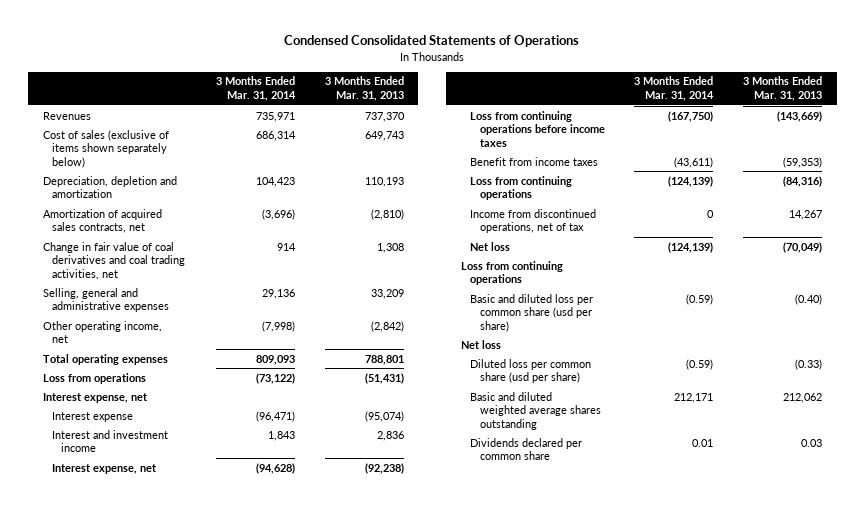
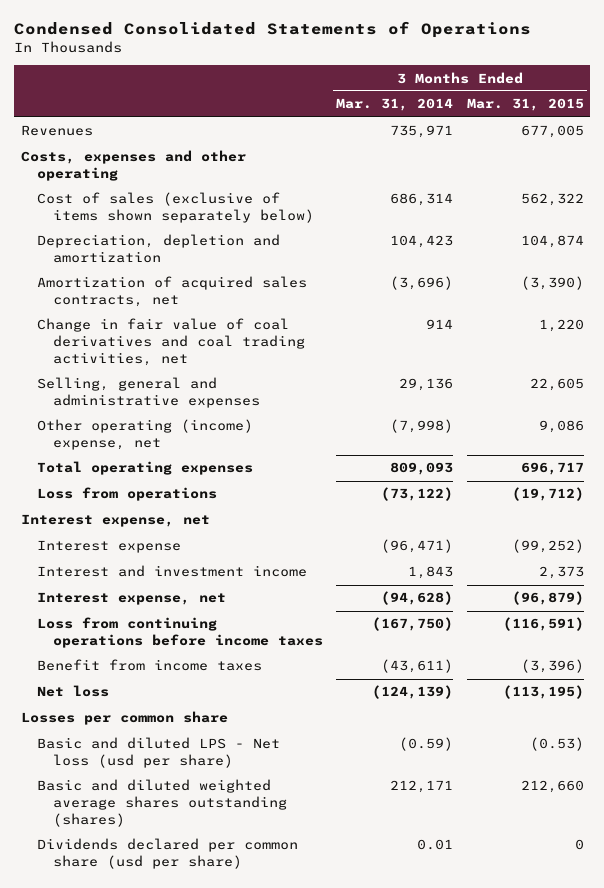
[324,76,404,101] 3 Months Ended Mar. 31, 2013 -> none
none -> [466,98,584,112] Mar. 31, 2015
none -> [20,150,246,182] Costs, expenses and other operating
[42,320,162,344] Other operating income, net -> [36,419,253,451] Other operating (income) expense, net
[470,175,573,201] Loss from continuing operations -> none
[470,208,597,234] Income from discontinued operations, net of tax -> none
[470,293,594,332] Basic and diluted loss per common share (usd per share) -> none
[461,339,502,349] Net loss -> none
[461,260,564,286] Loss from continuing operations -> [20,711,228,726] Losses per common share
[470,358,592,384] Diluted loss per common share (usd per share) -> [36,737,280,769] Basic and diluted LPS - Net loss (usd per share)
[470,391,601,430] Basic and diluted weighted average shares outstanding -> [36,779,287,827] Basic and diluted weighted average shares outstanding (shares)
[470,437,583,461] Dividends declared per common share -> [36,838,298,870] Dividends declared per common share (usd per share)

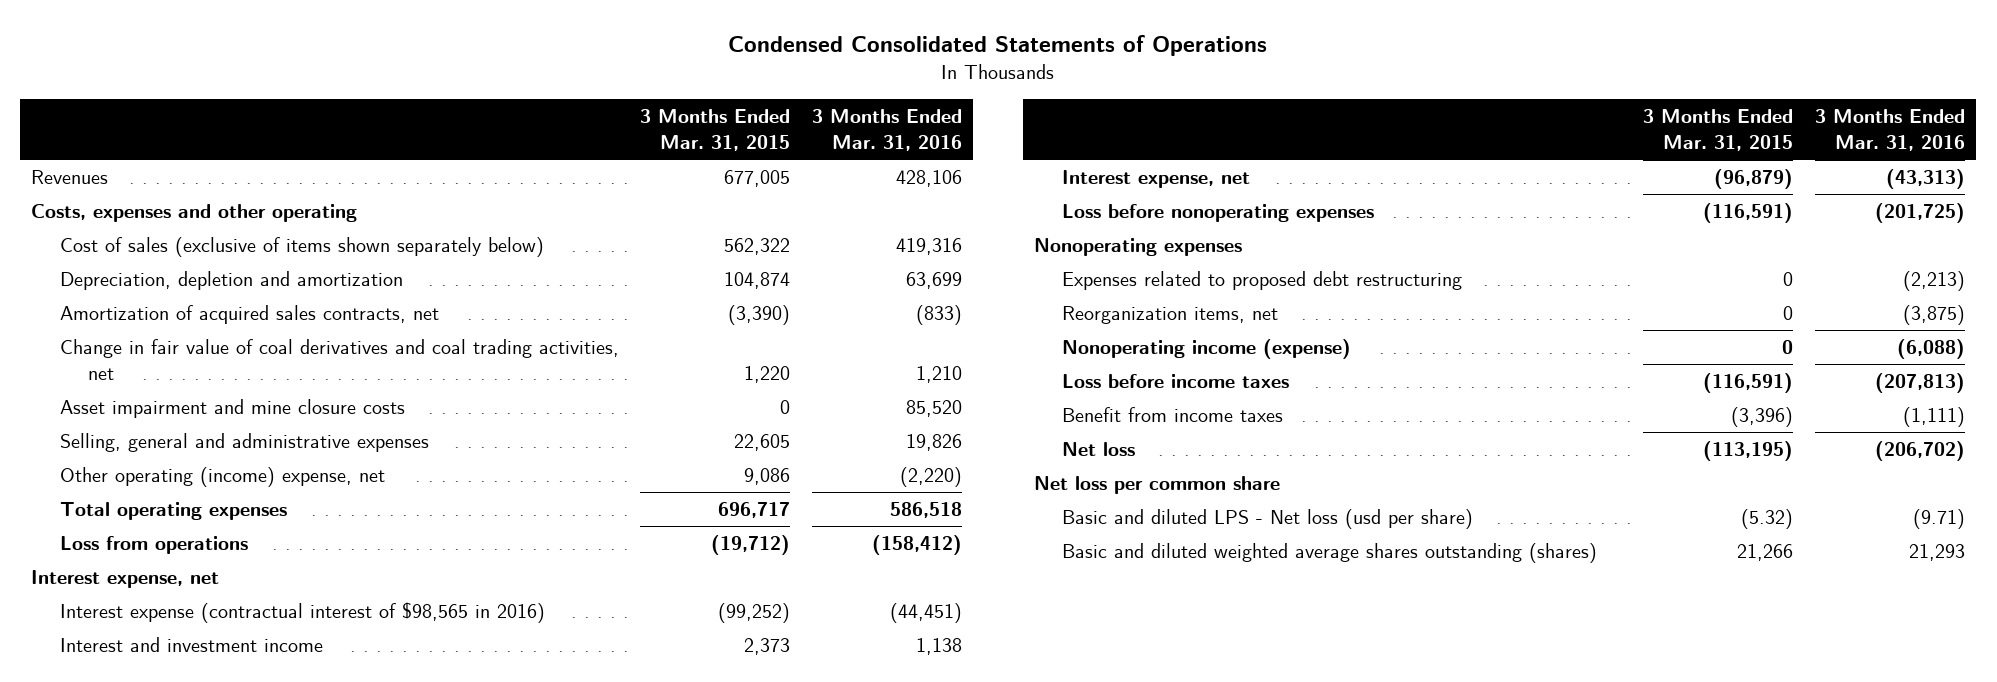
[336,98,454,112] Mar. 31, 2014 -> none
none -> [812,108,963,151] 3 Months Ended Mar. 31, 2016
none -> [59,399,405,419] Asset impairment and mine closure costs
[36,540,181,554] Interest expense -> [59,602,545,624] Interest expense (contractual interest of $98,565 in 2016)
none -> [1062,204,1375,223] Loss before nonoperating expenses
none -> [1034,238,1243,257] Nonoperating expenses
none -> [1062,271,1463,291] Expenses related to proposed debt restructuring
none -> [1062,306,1279,325] Reorganization items, net
none -> [1062,339,1352,360] Nonoperating income (expense)
[36,617,323,649] Loss from continuing operations before income taxes -> [1062,374,1290,389] Loss before income taxes
[36,838,298,870] Dividends declared per common share (usd per share) -> none
[20,711,228,726] Losses per common share -> [1034,476,1281,495] Net loss per common share
[529,737,584,752] (0.53) -> [1741,509,1794,530] (5.32)
[520,780,584,794] 212,660 -> [1737,544,1794,562] 21,266

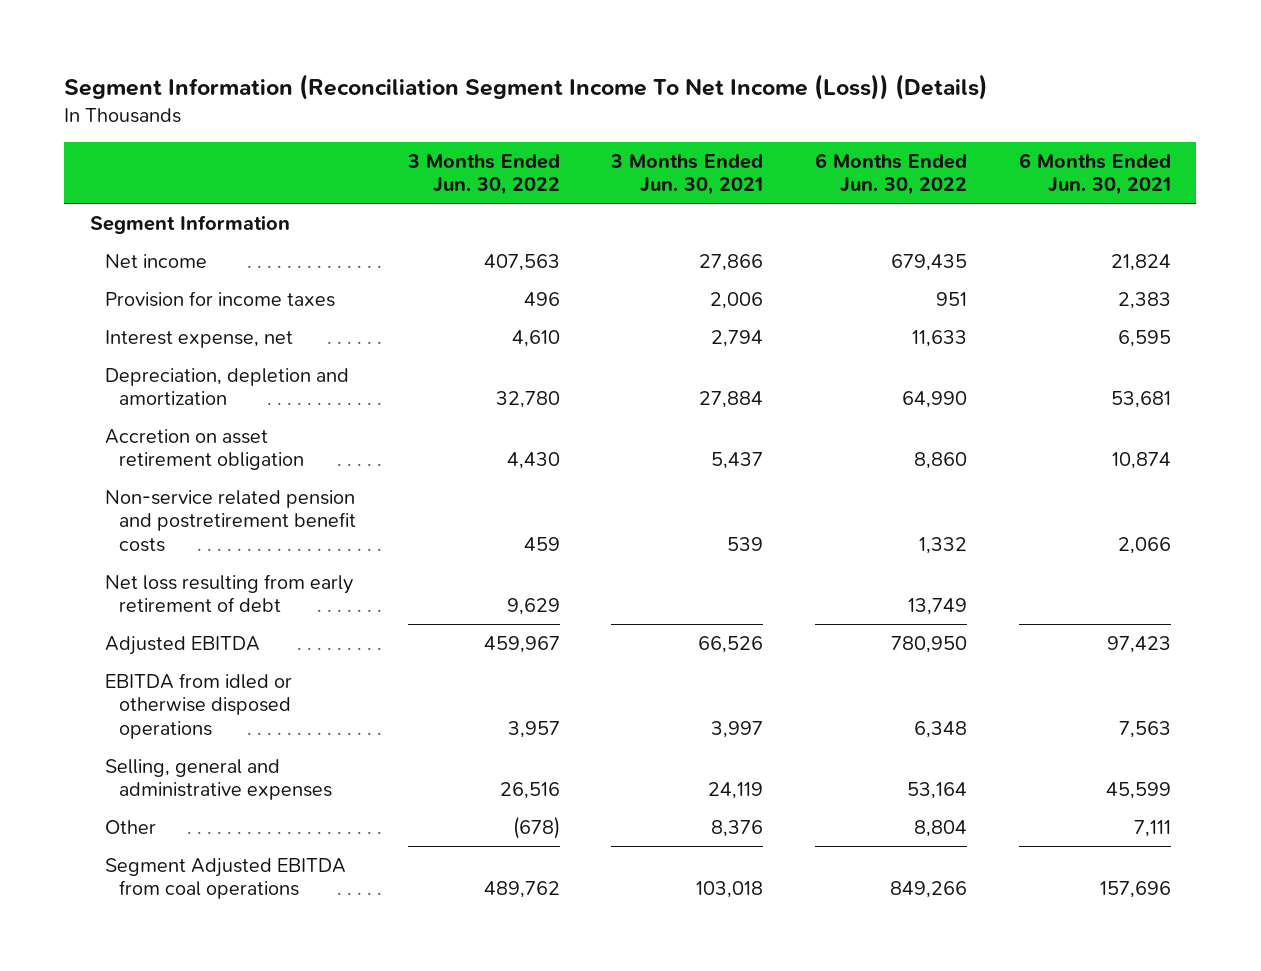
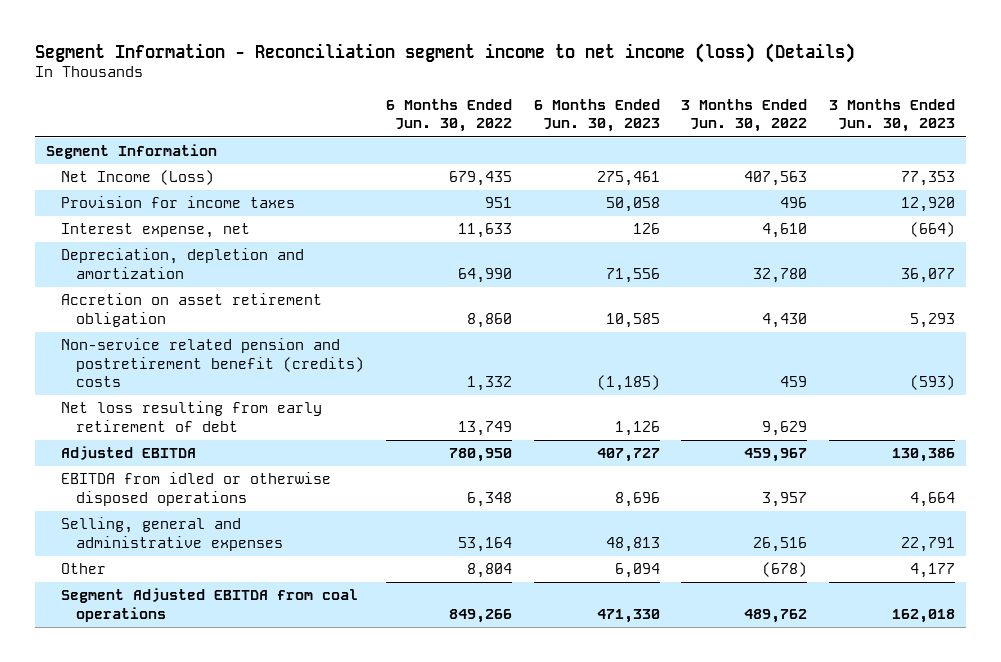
[64,74,989,101] Segment Information (Reconciliation Segment Income To Net Income (Loss)) (Details) -> [35,42,856,63] Segment Information - Reconciliation segment income to net income (loss) (Details)
[610,153,764,196] 3 Months Ended Jun. 30, 2021 -> none
[1018,152,1171,196] 6 Months Ended Jun. 30, 2021 -> none
none -> [533,99,660,133] 6 Months Ended Jun. 30, 2023
none -> [828,99,955,133] 3 Months Ended Jun. 30, 2023
[104,253,207,268] Net income -> [61,170,215,186] Net Income (Loss)
[104,489,357,552] Non-service related pension and postretirement benefit costs -> [61,338,365,387] Non-service related pension and postretirement benefit (credits) costs

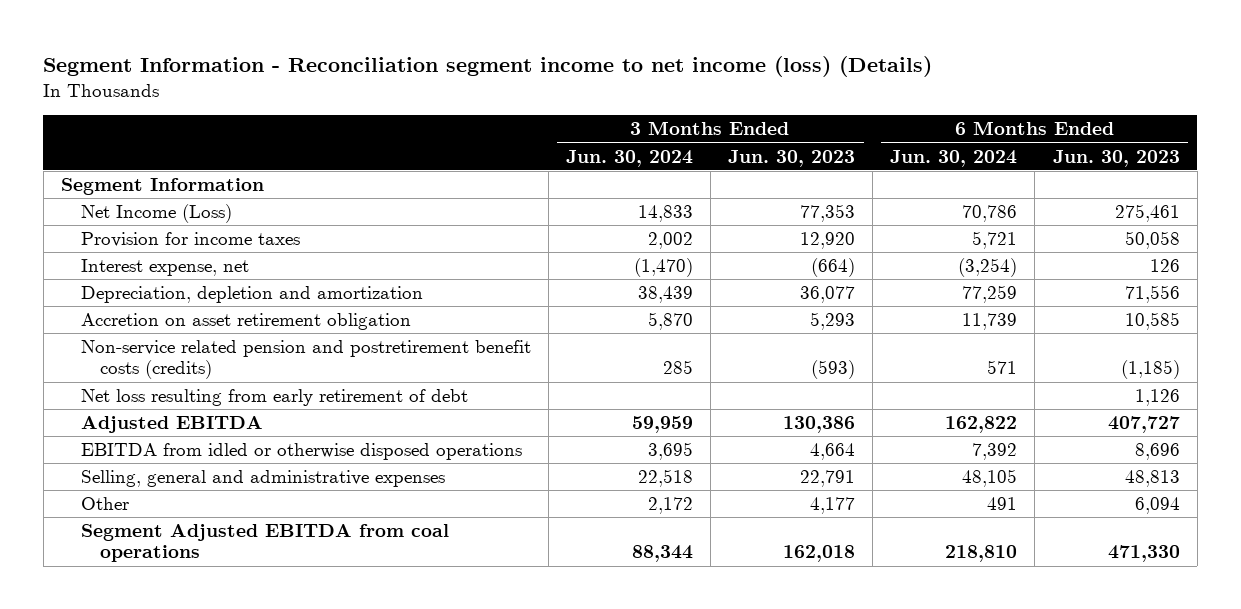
[385,99,512,133] 6 Months Ended Jun. 30, 2022 -> none
[681,99,808,133] 3 Months Ended Jun. 30, 2022 -> none
none -> [565,149,693,167] Jun. 30, 2024
none -> [890,149,1018,167] Jun. 30, 2024
[61,338,365,387] Non-service related pension and postretirement benefit (credits) costs -> [80,340,531,380] Non-service related pension and postretirement benefit costs (credits)

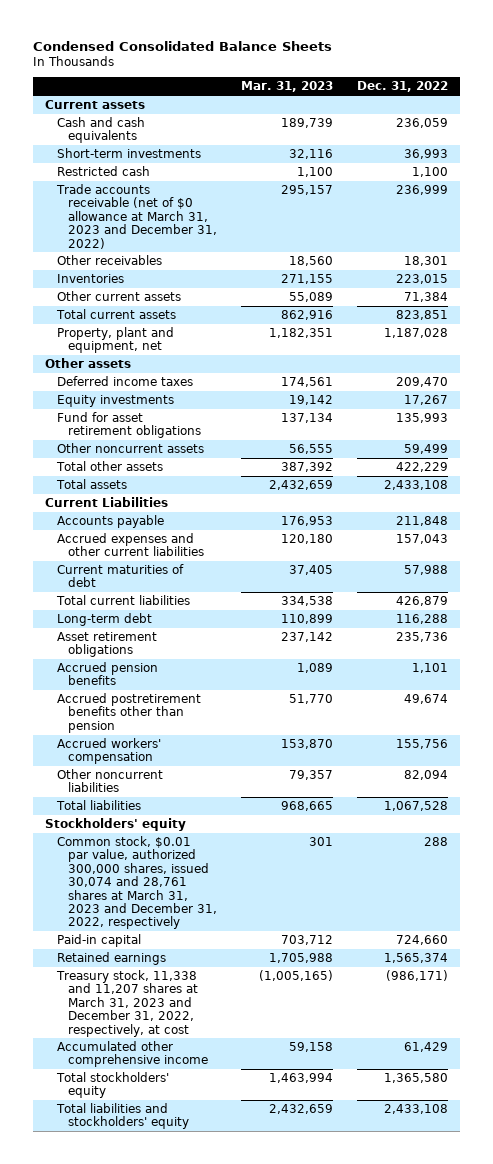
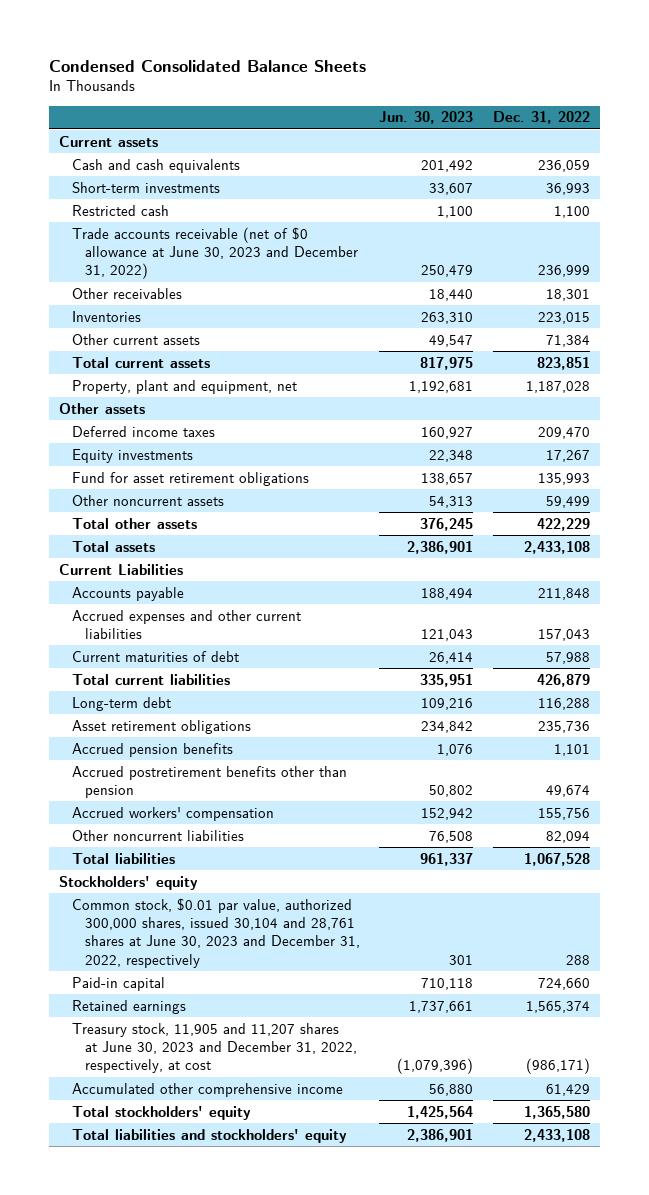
[240,81,333,93] Mar. 31, 2023 -> none
none -> [379,111,474,125] Jun. 30, 2023
[55,184,217,249] Trade accounts receivable (net of $0 allowance at March 31, 2023 and December 31, 2022) -> [71,226,358,280] Trade accounts receivable (net of $0 allowance at June 30, 2023 and December 31, 2022)
[56,836,217,930] Common stock, $0.01 par value, authorized 300,000 shares, issued 30,074 and 28,761 shares at March 31, 2023 and December 31, 2022, respectively -> [71,897,360,968] Common stock, $0.01 par value, authorized 300,000 shares, issued 30,104 and 28,761 shares at June 30, 2023 and December 31, 2022, respectively
[55,970,198,1037] Treasury stock, 11,338 and 11,207 shares at March 31, 2023 and December 31, 2022, respectively, at cost -> [71,1022,357,1074] Treasury stock, 11,905 and 11,207 shares at June 30, 2023 and December 31, 2022, respectively, at cost

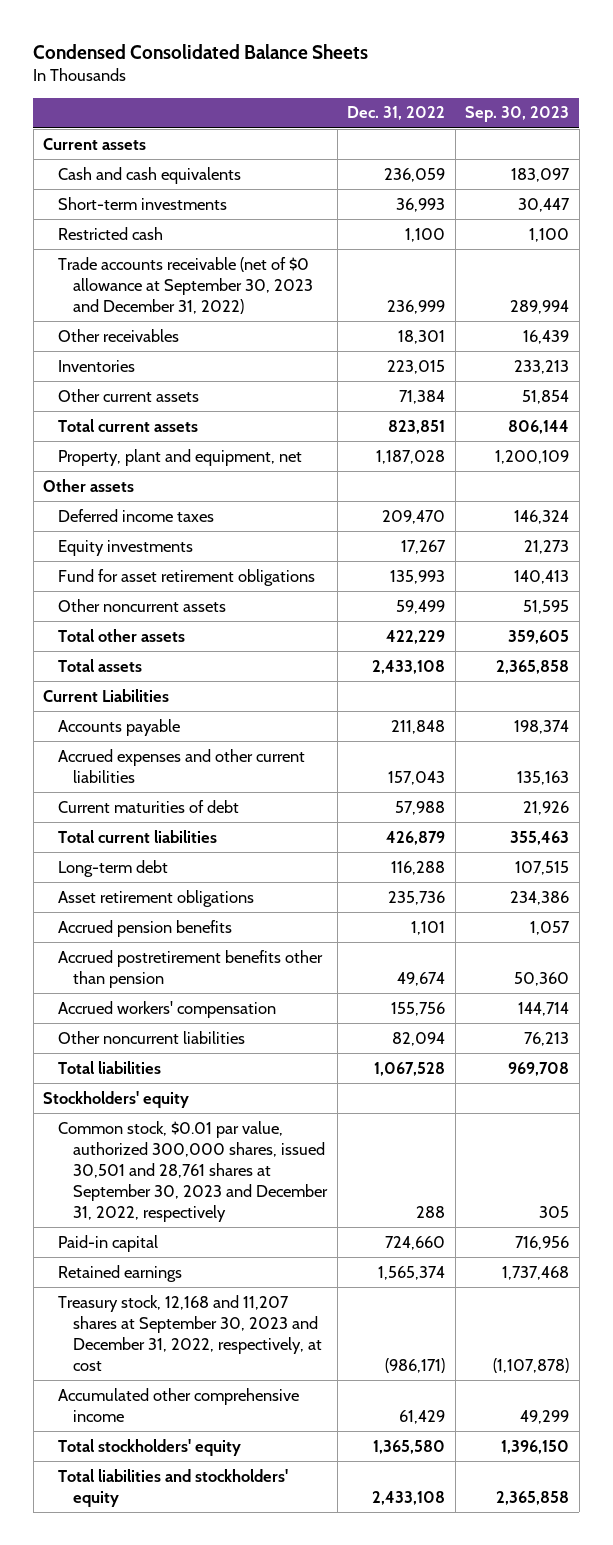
[379,111,474,125] Jun. 30, 2023 -> none
none -> [465,106,570,123] Sep. 30, 2023
[71,226,358,280] Trade accounts receivable (net of $0 allowance at June 30, 2023 and December 31, 2022) -> [58,256,314,314] Trade accounts receivable (net of $0 allowance at September 30, 2023 and December 31, 2022)
[71,897,360,968] Common stock, $0.01 par value, authorized 300,000 shares, issued 30,104 and 28,761 shares at June 30, 2023 and December 31, 2022, respectively -> [58,1120,329,1222] Common stock, $0.01 par value, authorized 300,000 shares, issued 30,501 and 28,761 shares at September 30, 2023 and December 31, 2022, respectively
[71,1022,357,1074] Treasury stock, 11,905 and 11,207 shares at June 30, 2023 and December 31, 2022, respectively, at cost -> [58,1294,323,1371] Treasury stock, 12,168 and 11,207 shares at September 30, 2023 and December 31, 2022, respectively, at cost

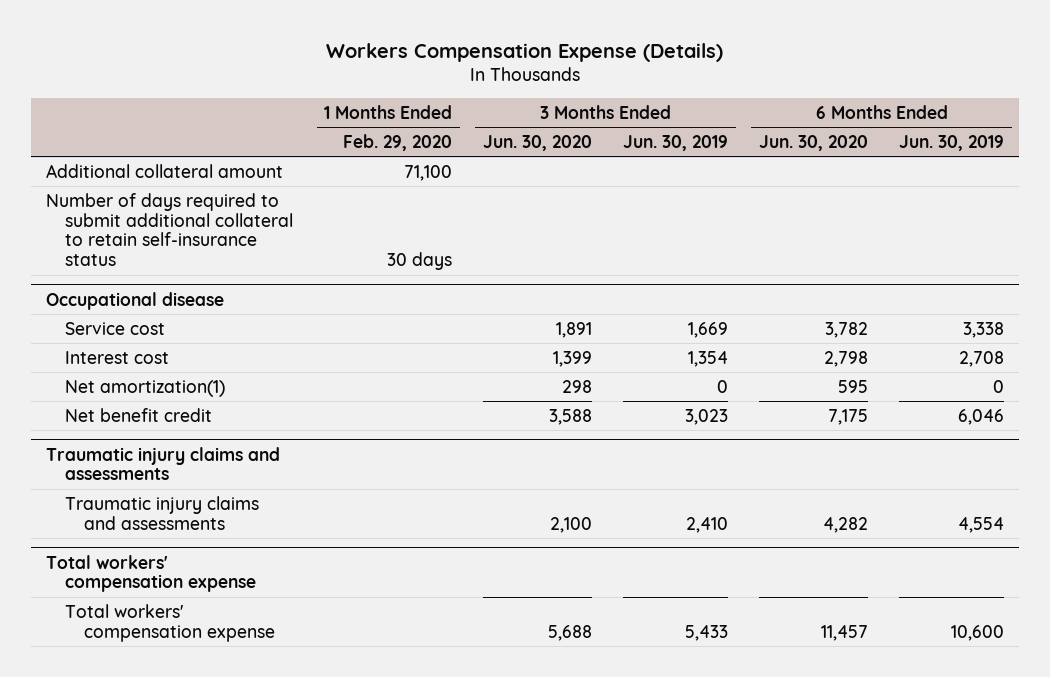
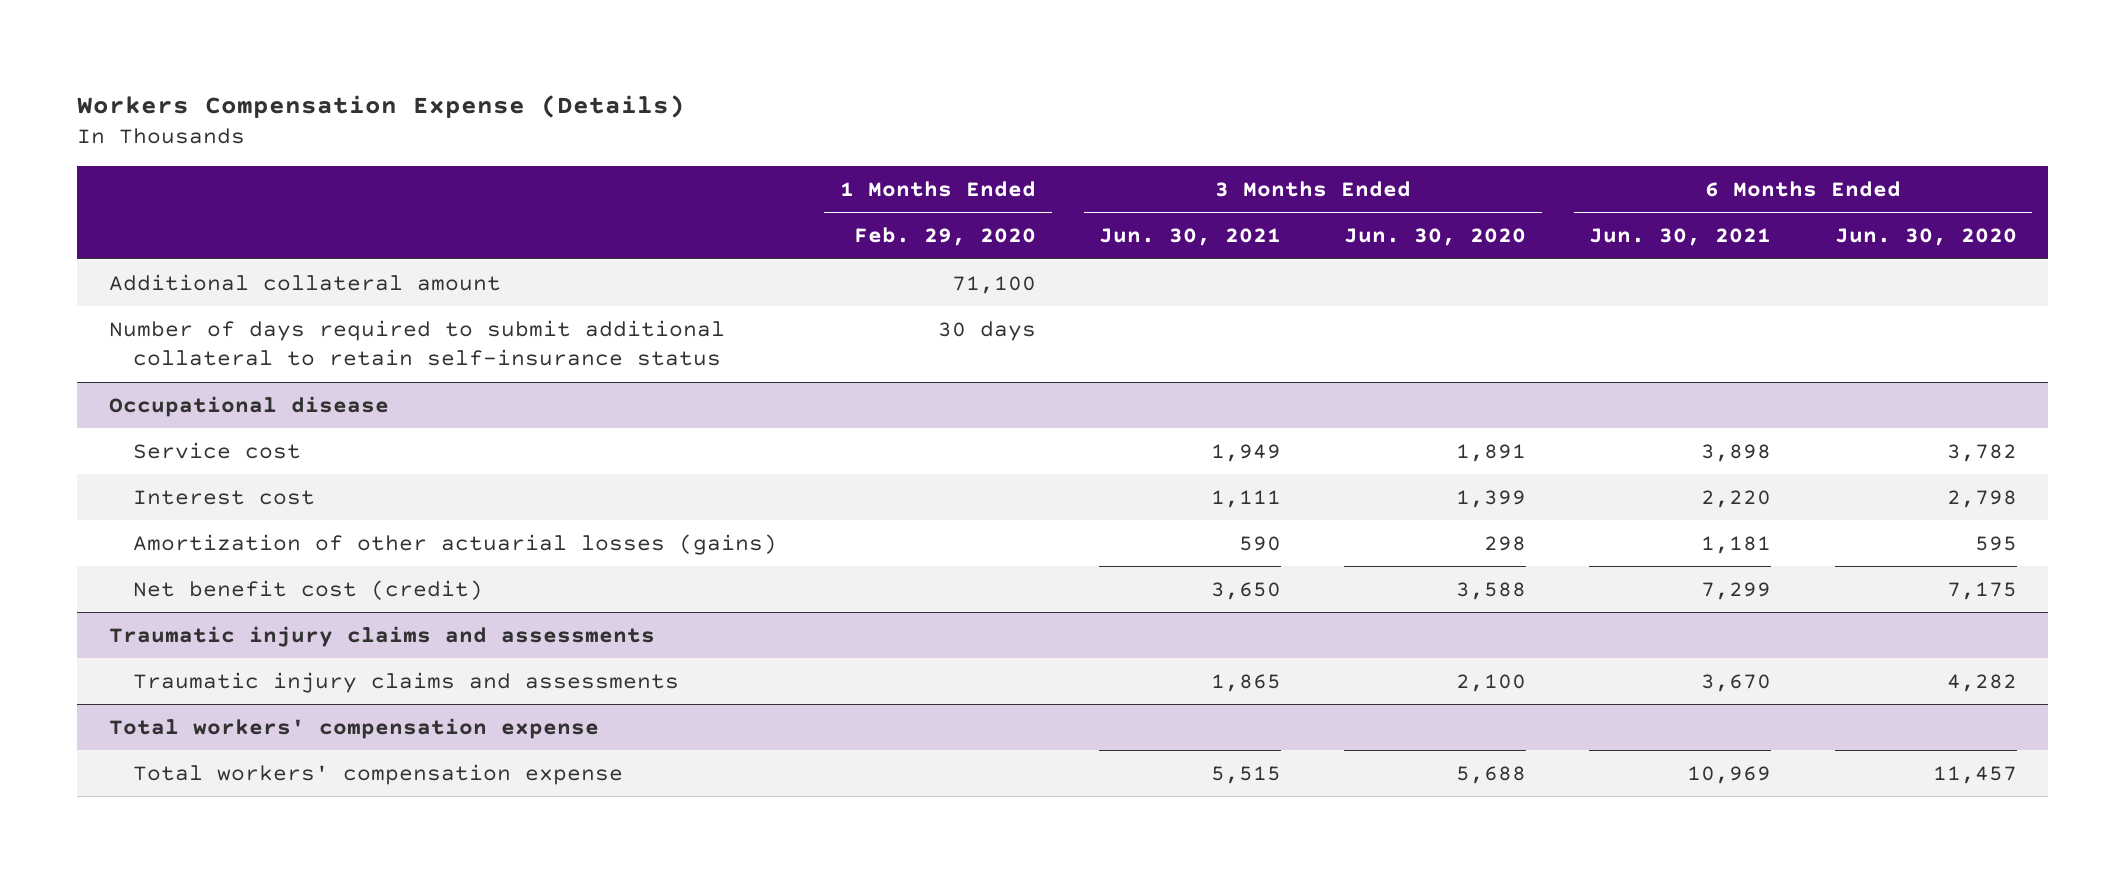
[623,135,729,152] Jun. 30, 2019 -> none
[898,135,1004,152] Jun. 30, 2019 -> none
none -> [1099,228,1282,247] Jun. 30, 2021
none -> [1589,228,1772,247] Jun. 30, 2021
[65,379,226,397] Net amortization(1) -> [133,533,778,555] Amortization of other actuarial losses (gains)
[65,407,213,422] Net benefit credit -> [133,579,484,600] Net benefit cost (credit)

